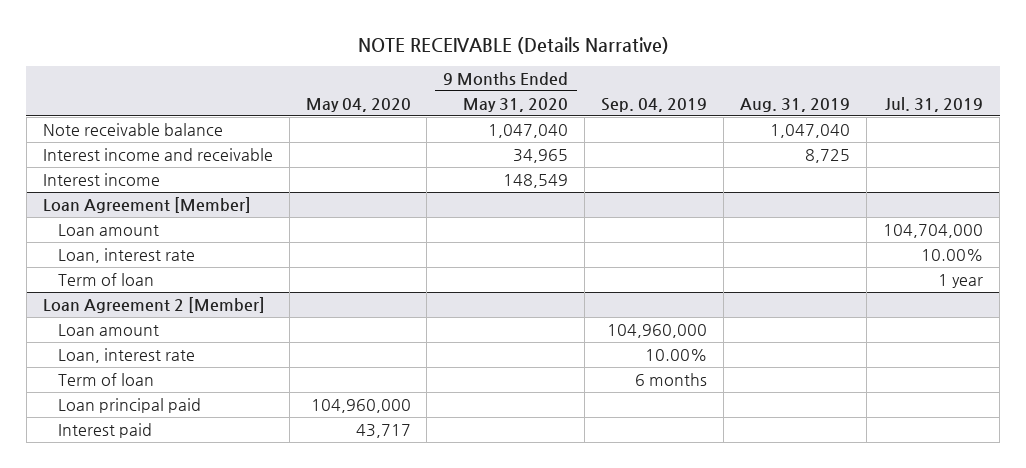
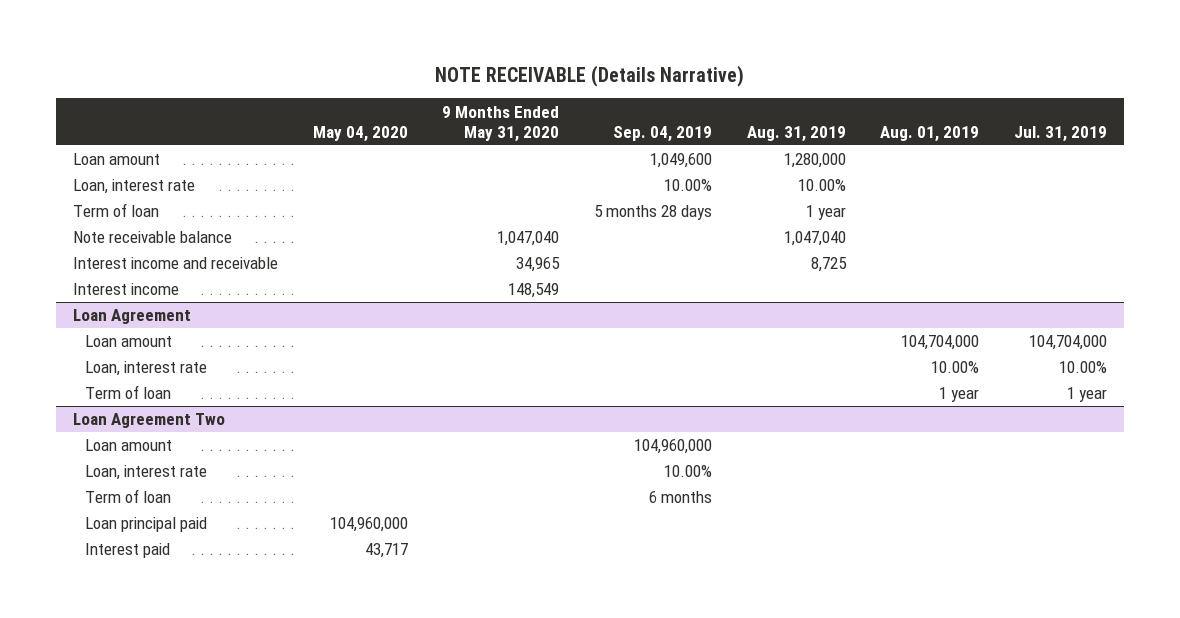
none -> [880,125,980,142] Aug. 01, 2019
none -> [72,153,160,166] Loan amount
none -> [72,179,195,195] Loan, interest rate
none -> [72,203,159,218] Term of loan
[42,196,251,213] Loan Agreement [Member] -> [72,309,191,325] Loan Agreement
[42,296,265,313] Loan Agreement 2 [Member] -> [72,413,225,429] Loan Agreement Two

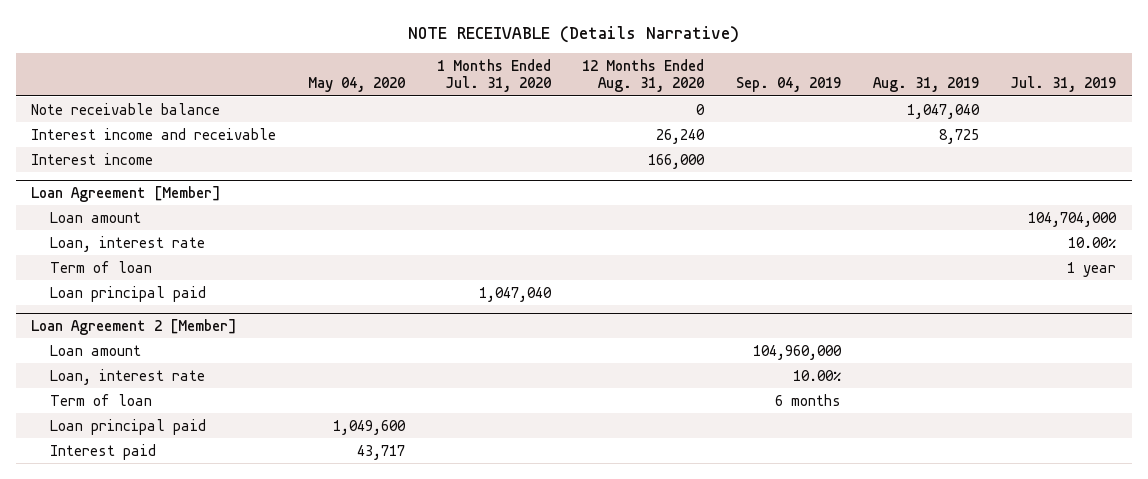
[442,105,560,142] 9 Months Ended May 31, 2020 -> none
[880,125,980,142] Aug. 01, 2019 -> none
none -> [436,58,551,93] 1 Months Ended Jul. 31, 2020
none -> [582,58,705,93] 12 Months Ended Aug. 31, 2020
[72,153,160,166] Loan amount -> none
[72,179,195,195] Loan, interest rate -> none
[72,203,159,218] Term of loan -> none
[72,309,191,325] Loan Agreement -> [31,186,222,203] Loan Agreement [Member]
none -> [49,285,206,302] Loan principal paid
[72,413,225,429] Loan Agreement Two -> [31,319,238,336] Loan Agreement 2 [Member]
[329,517,408,533] 104,960,000 -> [333,419,407,435] 1,049,600

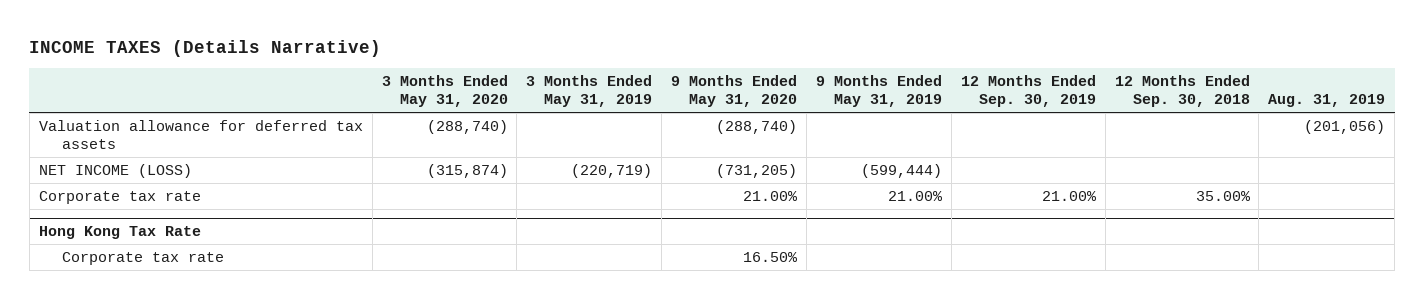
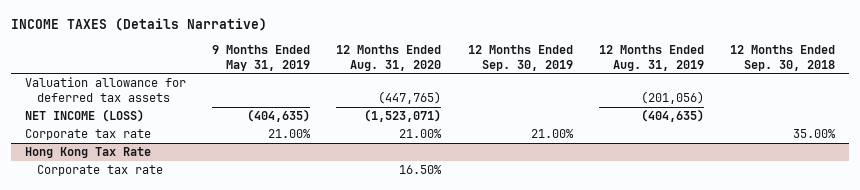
[381,74,508,108] 3 Months Ended May 31, 2020 -> none
[526,74,653,108] 3 Months Ended May 31, 2019 -> none
[671,74,798,108] 9 Months Ended May 31, 2020 -> none
[1268,94,1386,108] Aug. 31, 2019 -> none
none -> [336,44,442,71] 12 Months Ended Aug. 31, 2020
none -> [599,44,705,71] 12 Months Ended Aug. 31, 2019
[860,163,942,178] (599,444) -> [246,109,310,123] (404,635)

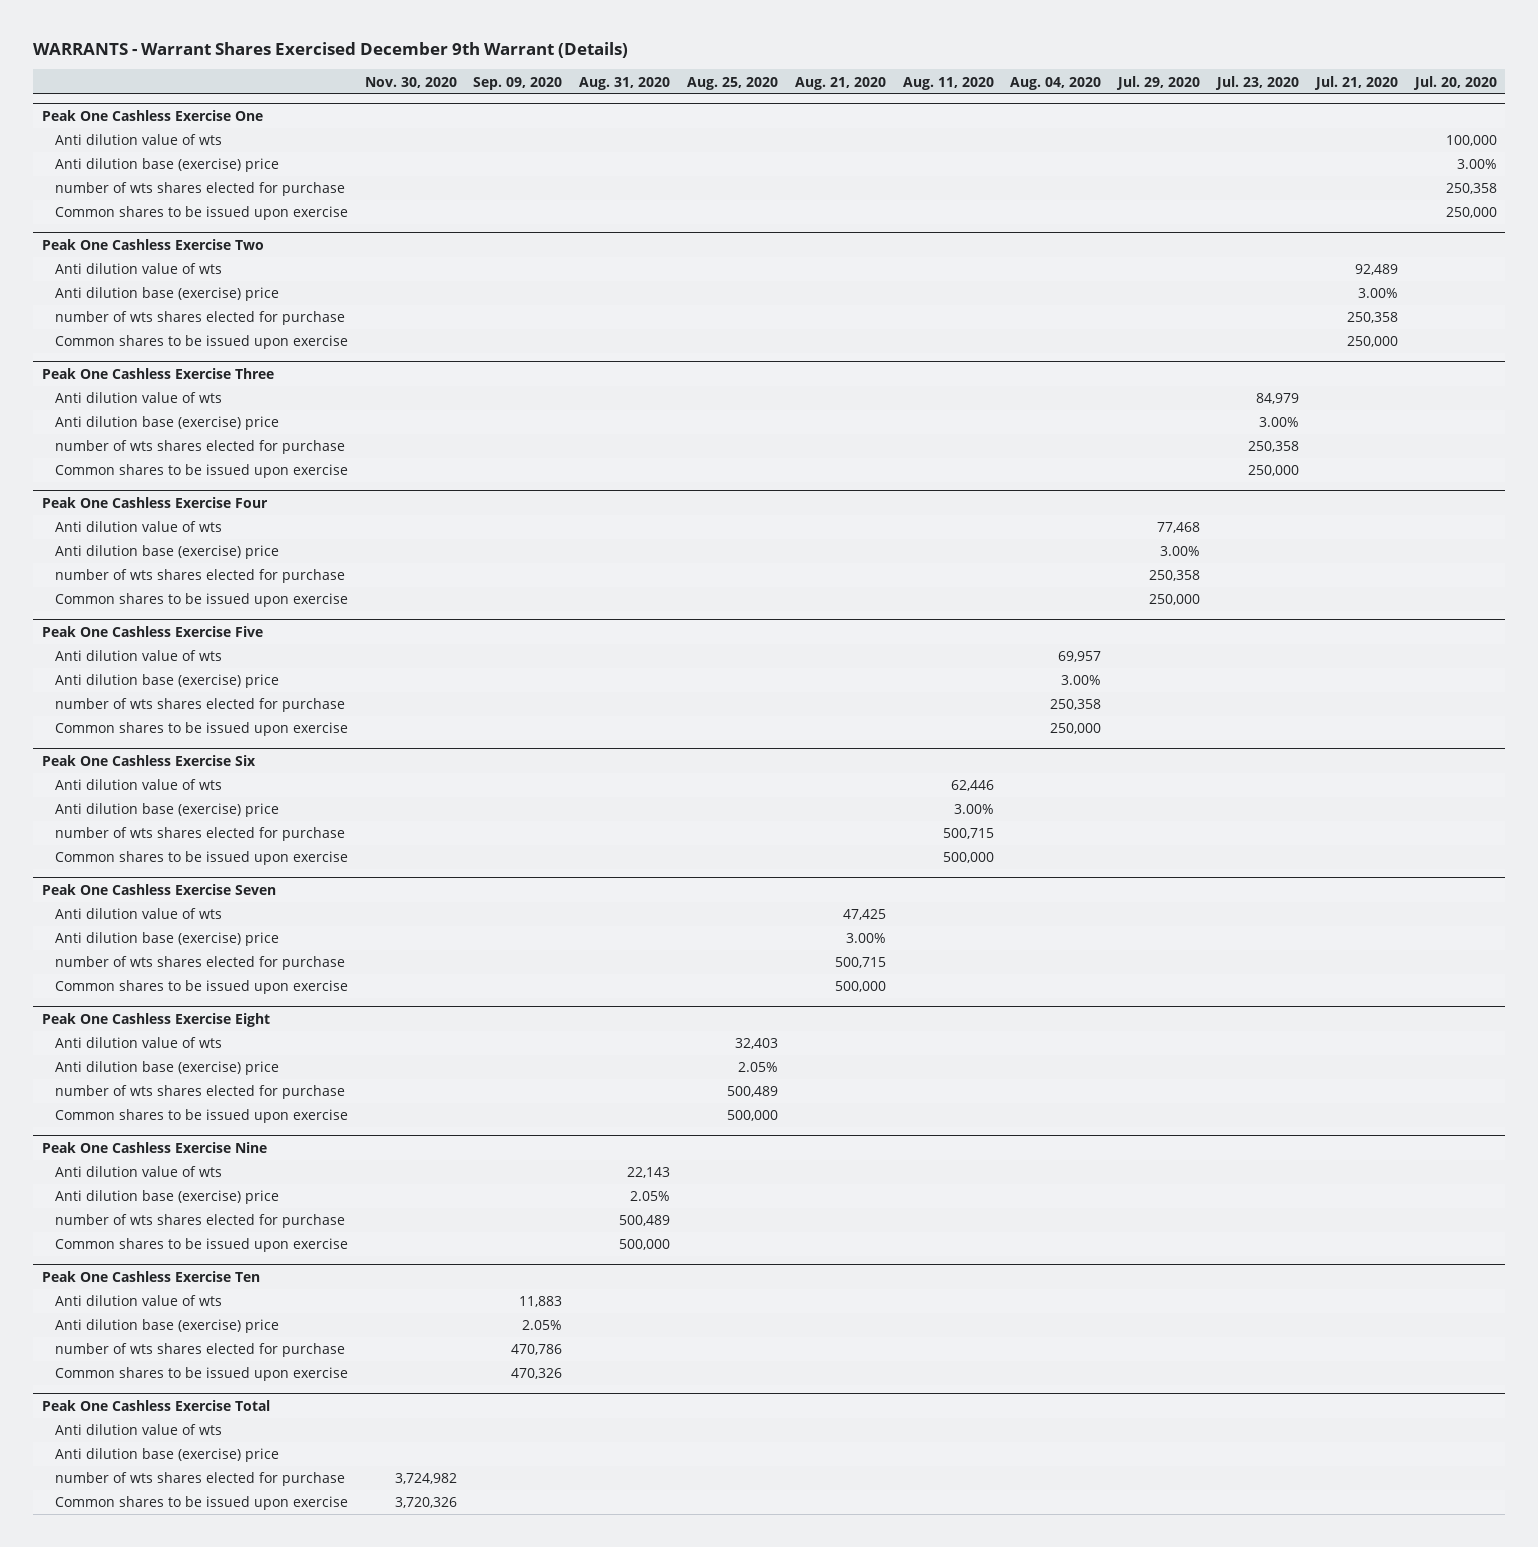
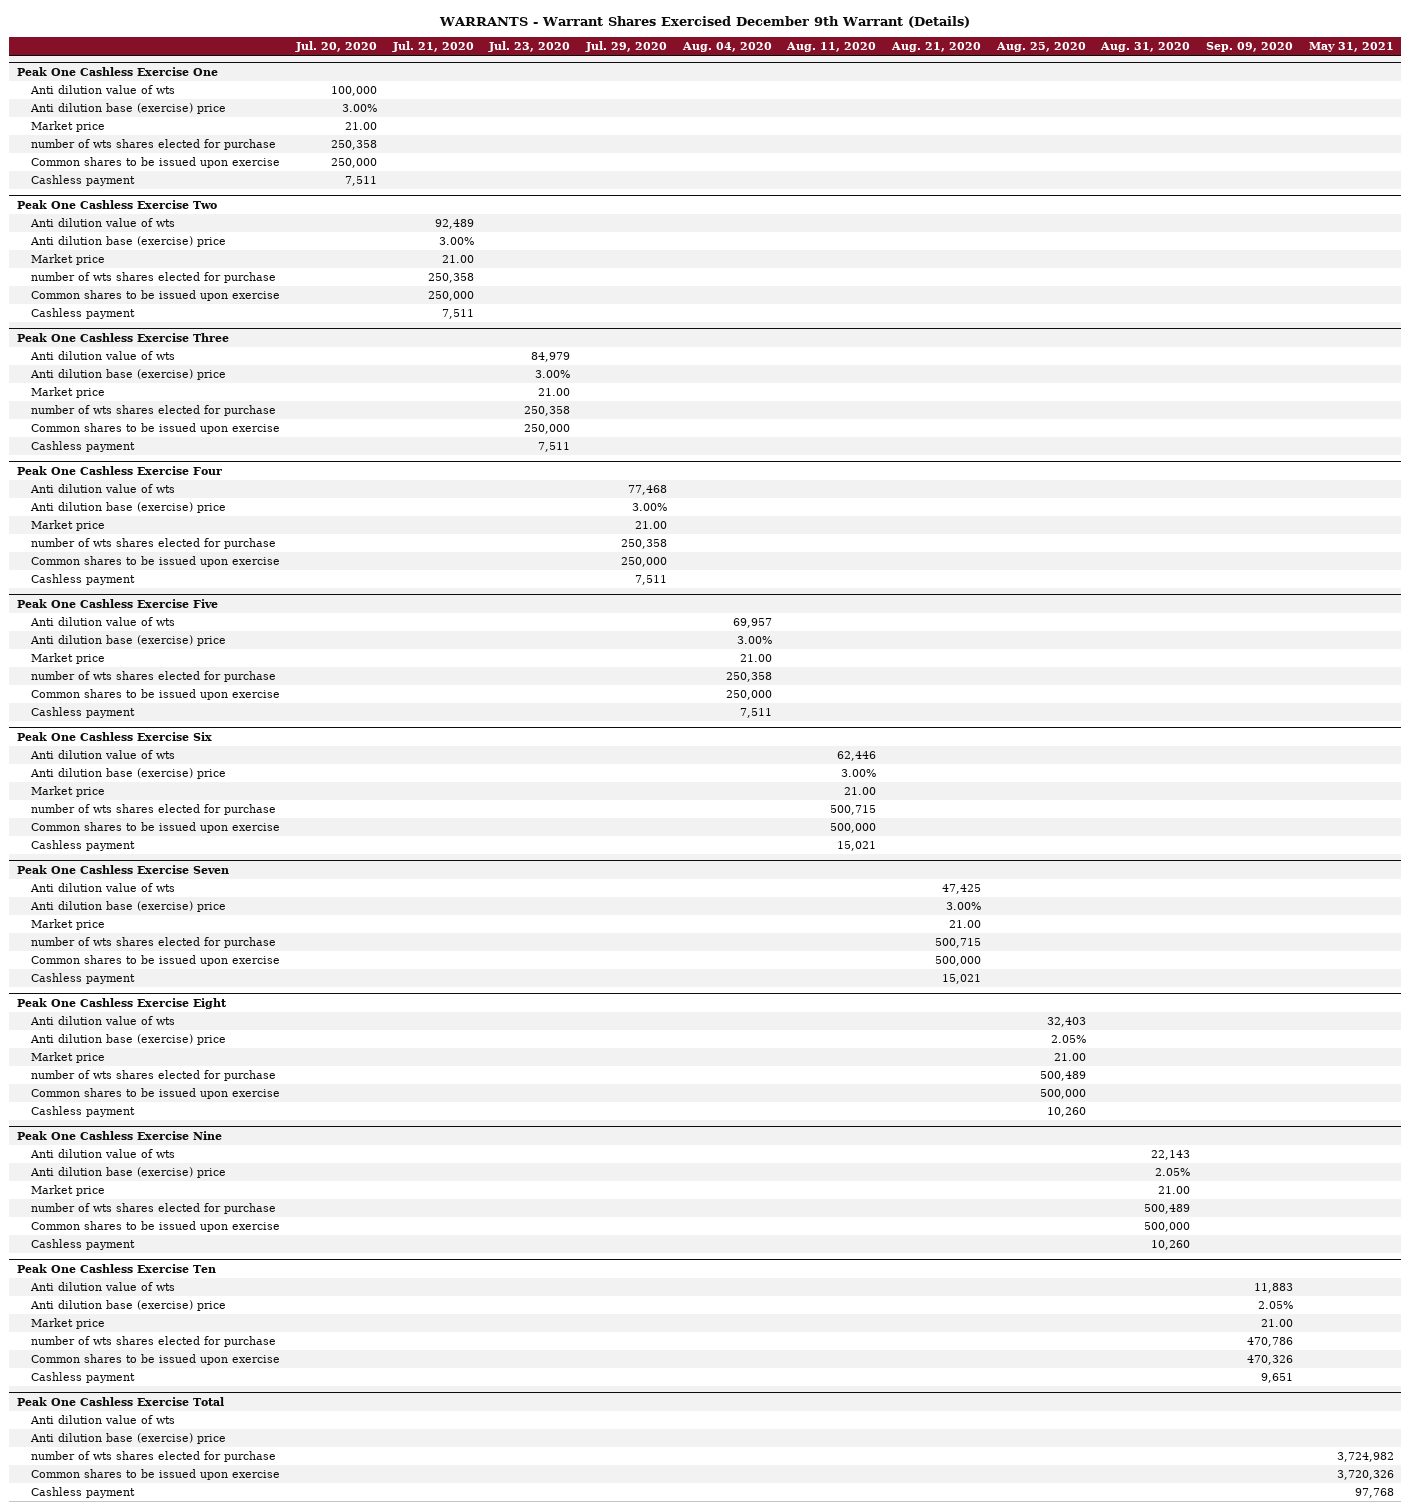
[364,76,457,88] Nov. 30, 2020 -> none
none -> [1308,42,1394,53] May 31, 2021
none -> [31,121,106,133] Market price
none -> [31,175,136,187] Cashless payment
none -> [31,254,106,266] Market price
none -> [31,308,136,320] Cashless payment
none -> [31,387,106,399] Market price
none -> [31,441,136,453] Cashless payment
none -> [31,520,106,532] Market price
none -> [31,574,136,586] Cashless payment
none -> [31,653,106,665] Market price
none -> [31,707,136,719] Cashless payment
none -> [31,786,106,798] Market price
none -> [31,840,136,852] Cashless payment
none -> [31,919,106,931] Market price
none -> [31,973,136,985] Cashless payment
none -> [31,1052,106,1064] Market price
none -> [31,1106,136,1118] Cashless payment
none -> [31,1185,106,1197] Market price
none -> [31,1239,136,1251] Cashless payment
none -> [31,1318,106,1330] Market price
none -> [31,1372,136,1384] Cashless payment
none -> [31,1487,136,1499] Cashless payment

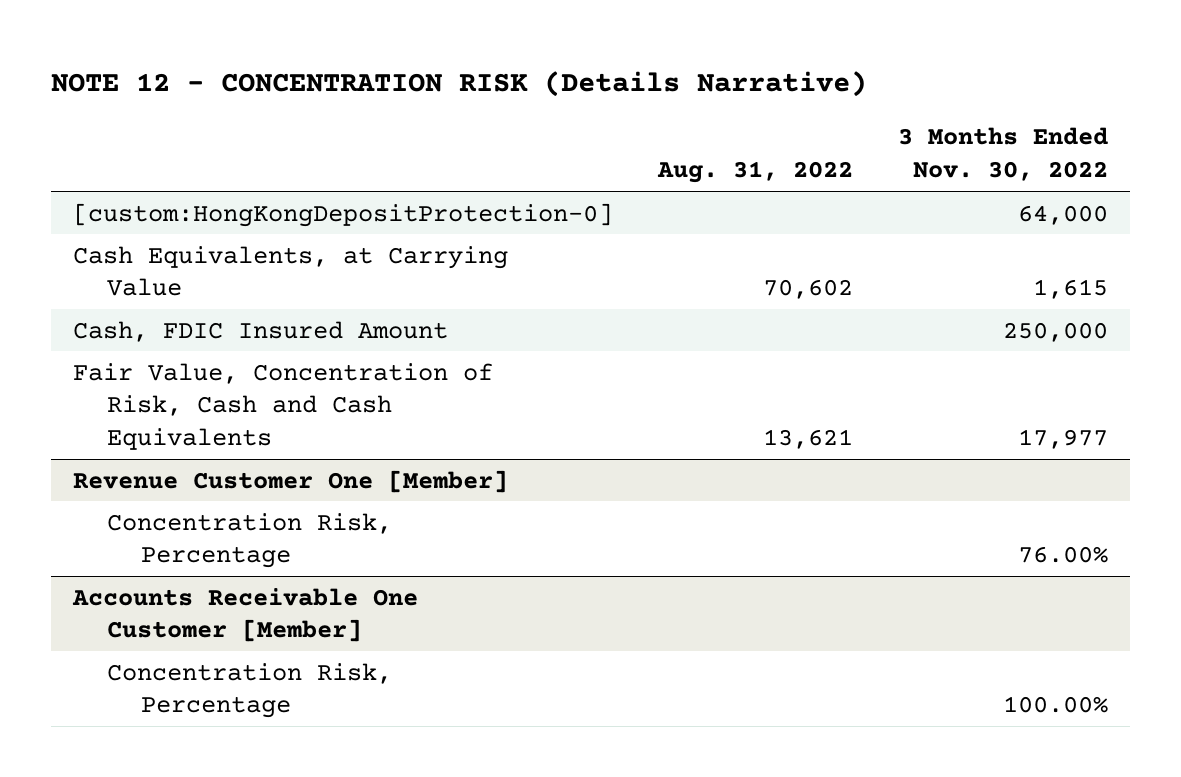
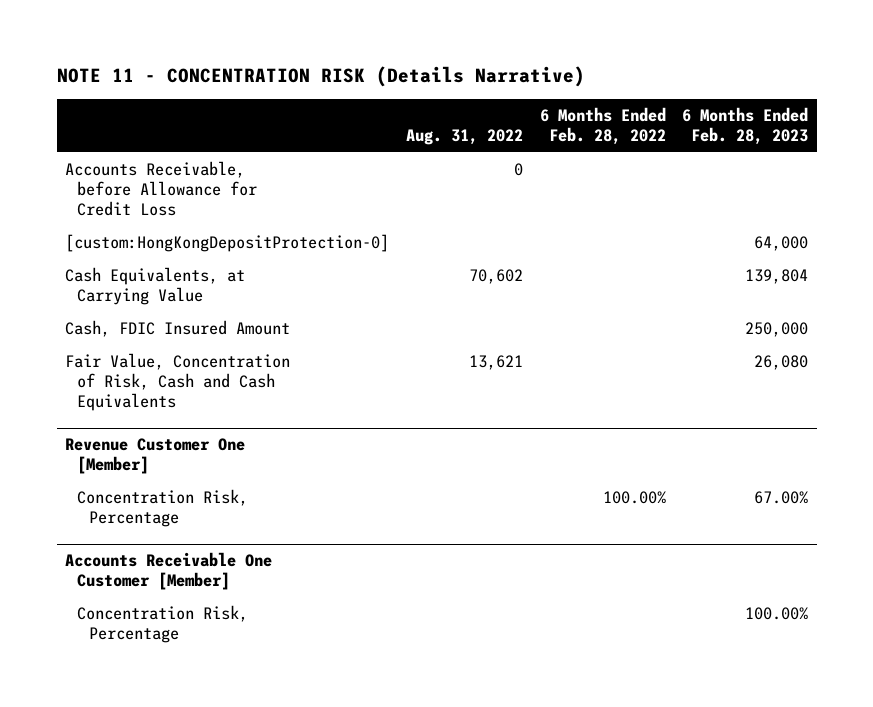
[51,70,868,97] NOTE 12 - CONCENTRATION RISK (Details Narrative) -> [56,66,585,88] NOTE 11 - CONCENTRATION RISK (Details Narrative)
[897,127,1108,182] 3 Months Ended Nov. 30, 2022 -> none
none -> [539,107,666,146] 6 Months Ended Feb. 28, 2022
none -> [682,107,809,146] 6 Months Ended Feb. 28, 2023
none -> [65,161,257,217] Accounts Receivable, before Allowance for Credit Loss

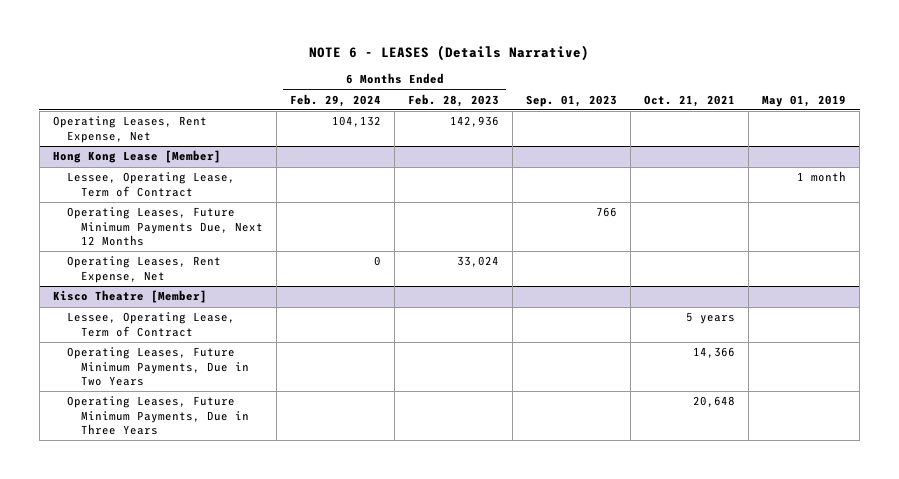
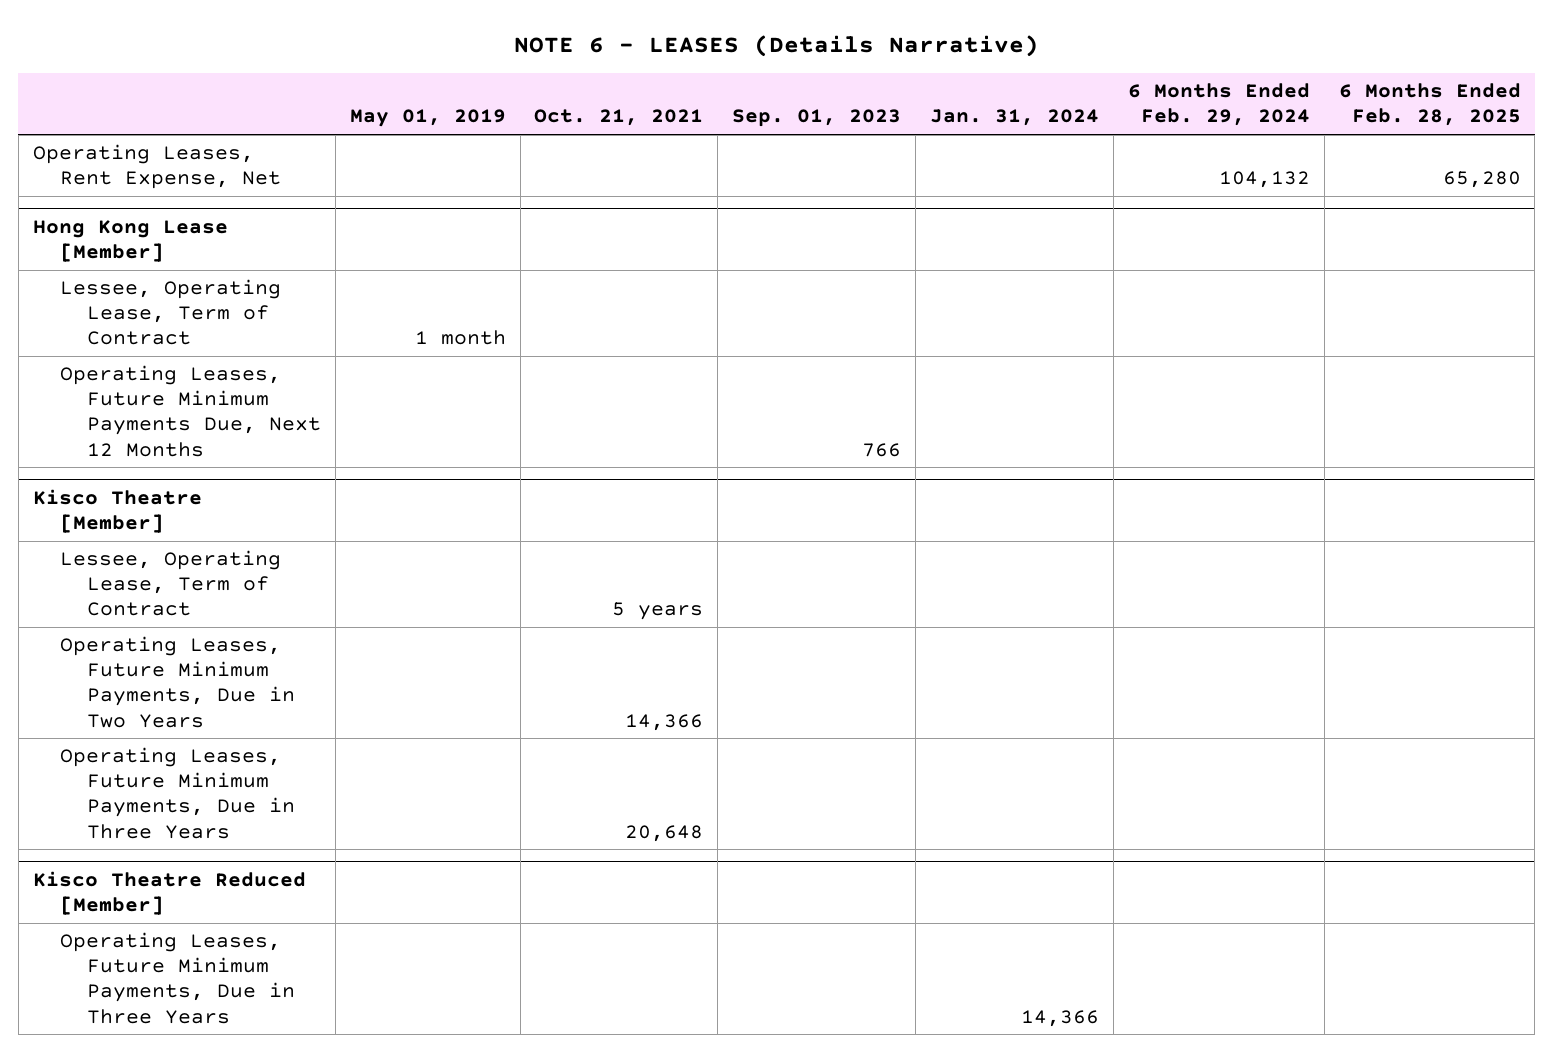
[408,93,500,107] Feb. 28, 2023 -> none
none -> [929,109,1099,127] Jan. 31, 2024
none -> [1338,83,1521,127] 6 Months Ended Feb. 28, 2025
[66,256,221,283] Operating Leases, Rent Expense, Net -> none
none -> [32,870,306,915] Kisco Theatre Reduced [Member]
none -> [59,932,295,1024] Operating Leases, Future Minimum Payments, Due in Three Years

